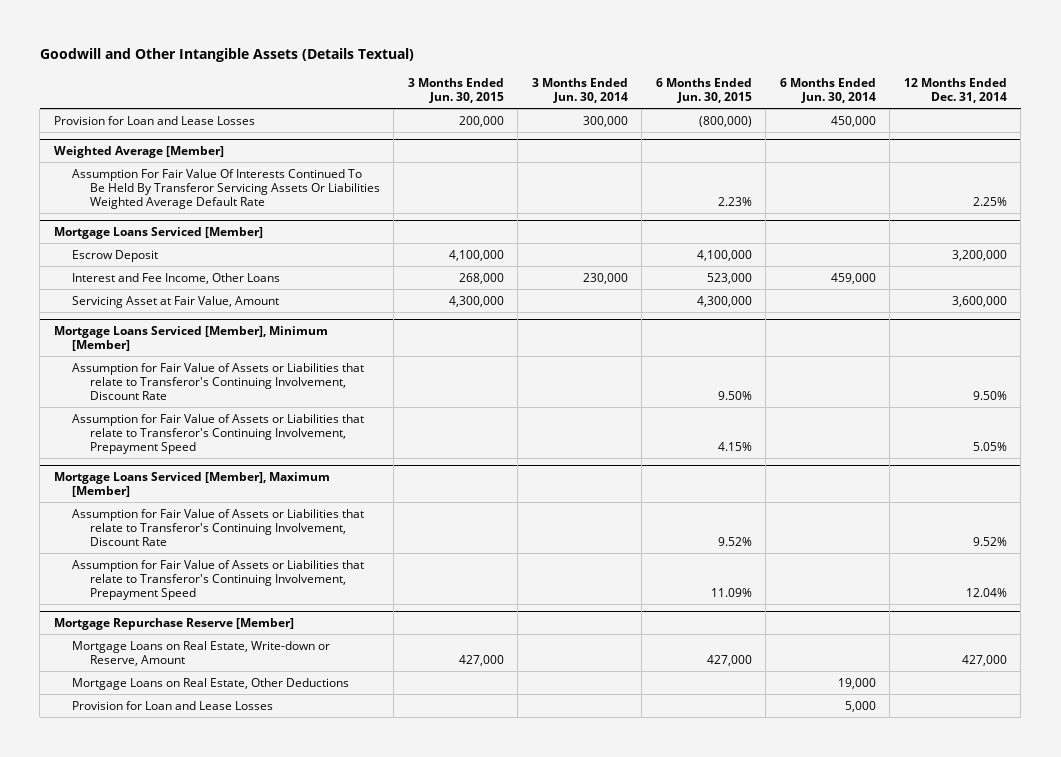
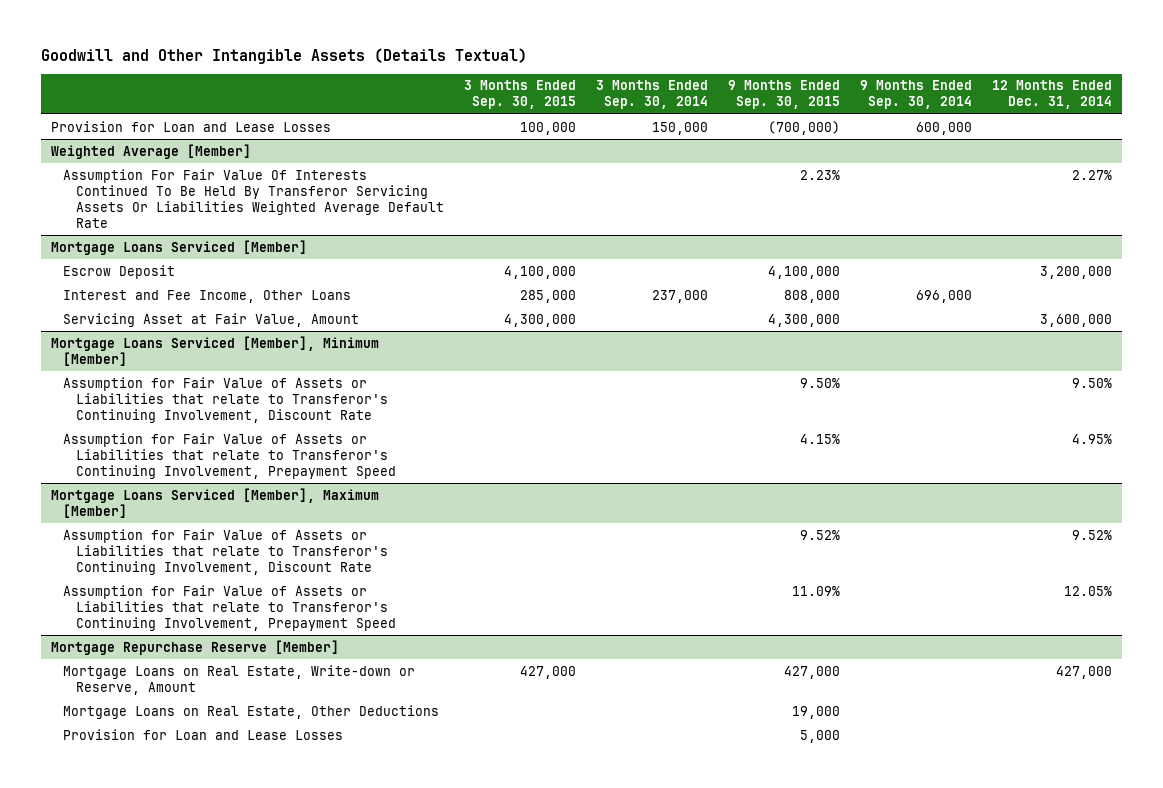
[407,77,504,104] 3 Months Ended Jun. 30, 2015 -> none
[531,77,628,104] 3 Months Ended Jun. 30, 2014 -> none
[655,77,752,104] 6 Months Ended Jun. 30, 2015 -> none
[779,77,876,104] 6 Months Ended Jun. 30, 2014 -> none
none -> [464,80,577,110] 3 Months Ended Sep. 30, 2015
none -> [596,80,709,110] 3 Months Ended Sep. 30, 2014
none -> [728,80,841,110] 9 Months Ended Sep. 30, 2015
none -> [860,80,973,110] 9 Months Ended Sep. 30, 2014
[972,197,1007,207] 2.25% -> [1072,169,1113,180] 2.27%
[972,442,1007,452] 5.05% -> [1072,433,1113,444] 4.95%
[965,588,1007,598] 12.04% -> [1064,585,1113,596] 12.05%

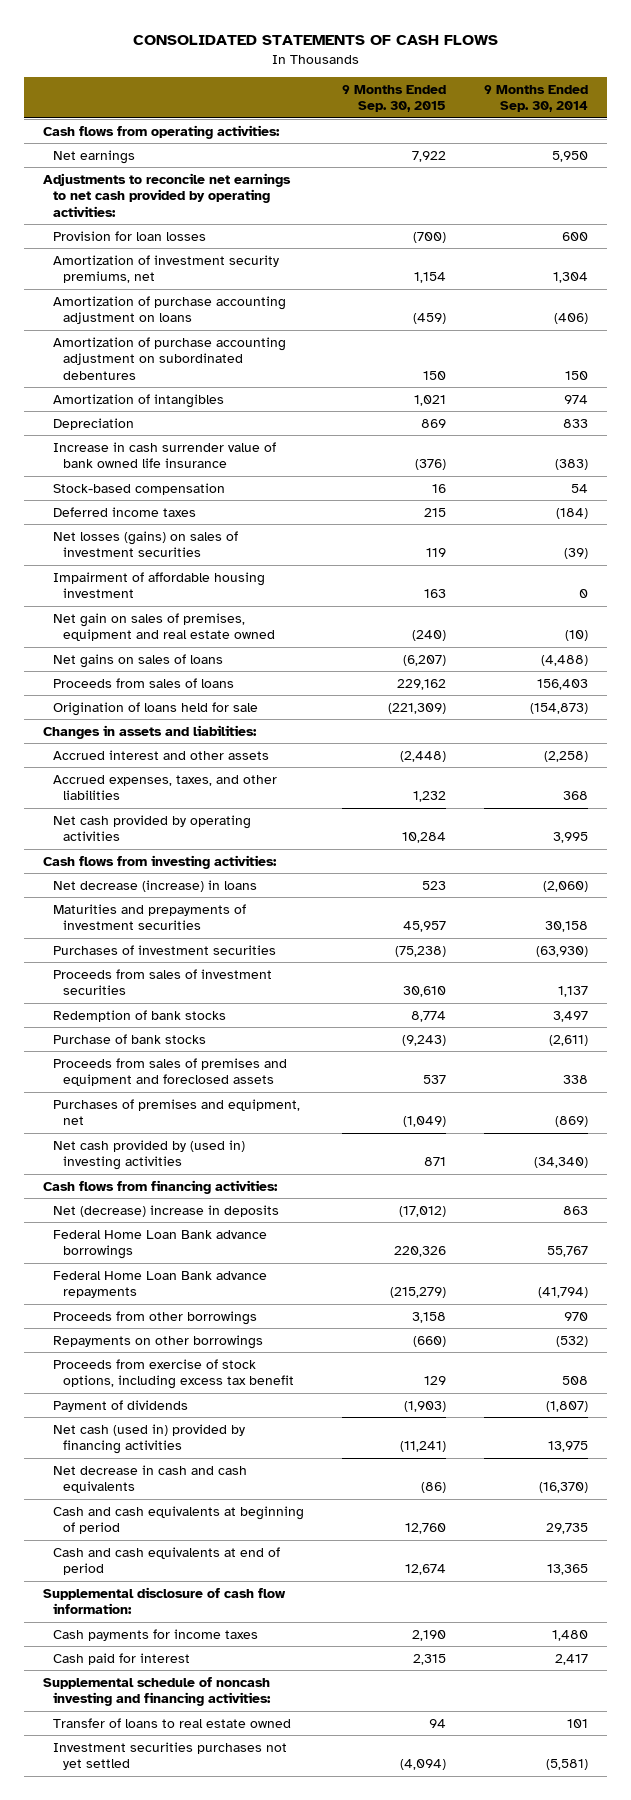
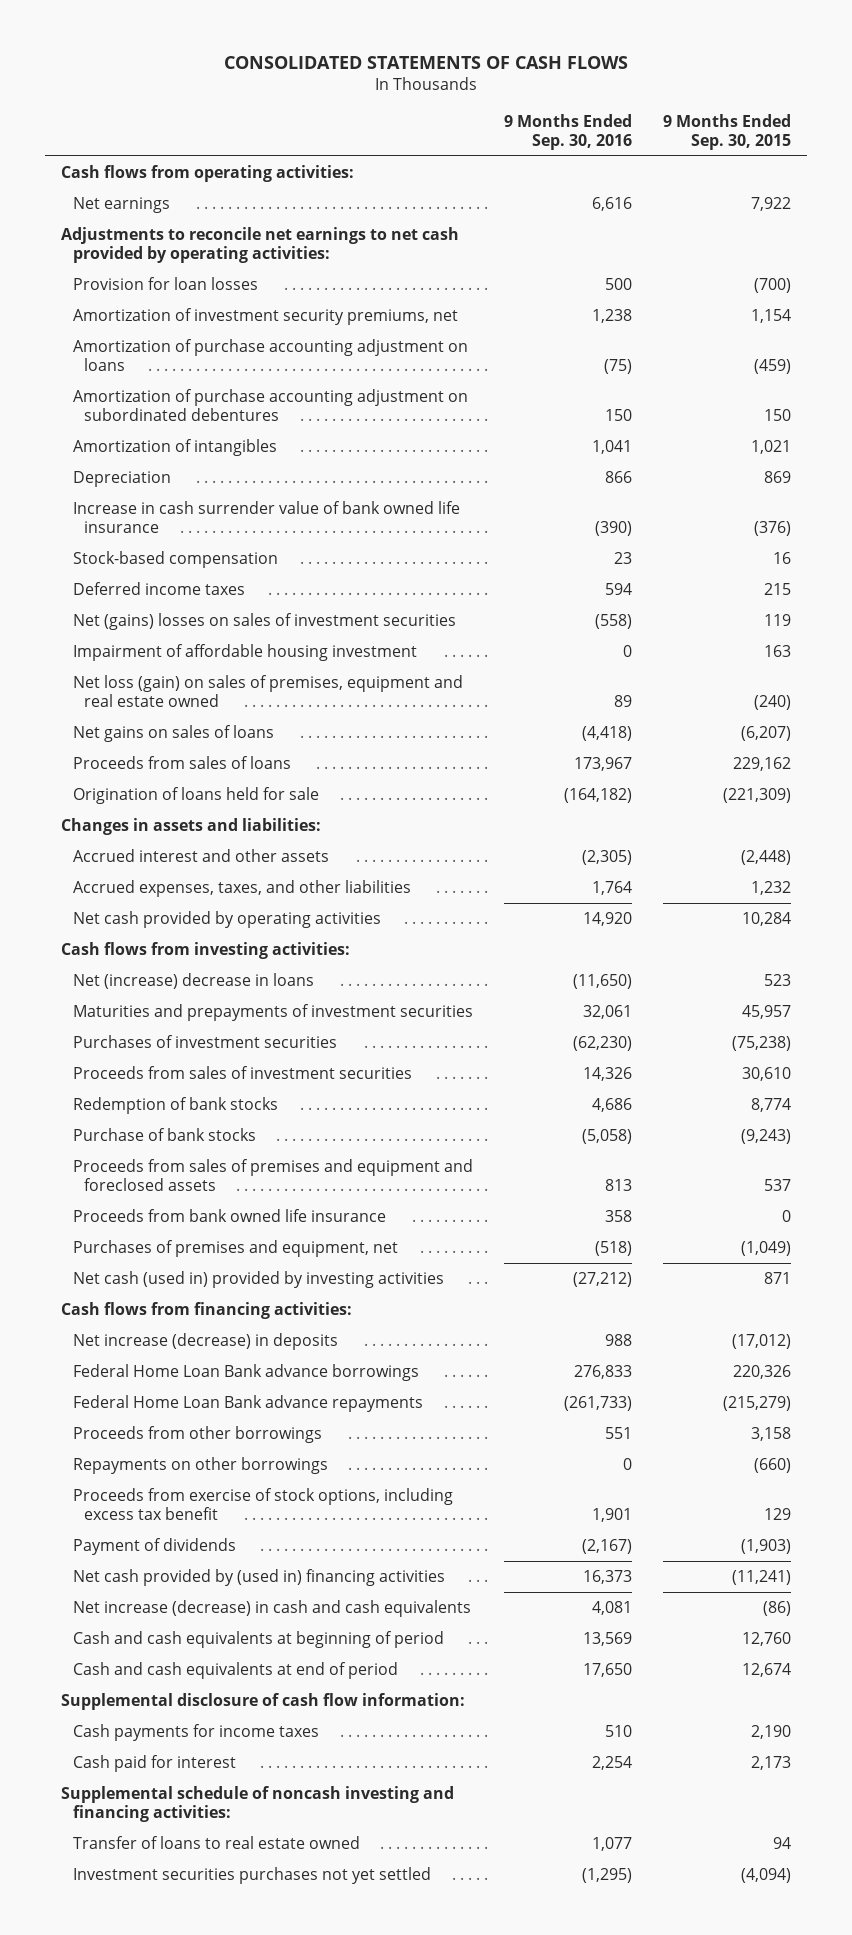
[484,84,589,113] 9 Months Ended Sep. 30, 2014 -> none
none -> [503,113,632,150] 9 Months Ended Sep. 30, 2016
[52,530,238,558] Net losses (gains) on sales of investment securities -> [72,613,456,631] Net (gains) losses on sales of investment securities
[52,612,275,642] Net gain on sales of premises, equipment and real estate owned -> [72,675,463,708] Net loss (gain) on sales of premises, equipment and real estate owned
[52,879,257,892] Net decrease (increase) in loans -> [72,973,314,990] Net (increase) decrease in loans
none -> [72,1209,386,1223] Proceeds from bank owned life insurance
[52,1139,245,1171] Net cash provided by (used in) investing activities -> [72,1271,444,1289] Net cash (used in) provided by investing activities
[52,1204,279,1217] Net (decrease) increase in deposits -> [72,1333,338,1351] Net increase (decrease) in deposits
[52,1423,245,1455] Net cash (used in) provided by financing activities -> [72,1569,445,1587] Net cash provided by (used in) financing activities
[52,1464,247,1494] Net decrease in cash and cash equivalents -> [72,1600,471,1618] Net increase (decrease) in cash and cash equivalents
[413,1653,447,1665] 2,315 -> [751,1756,792,1771] 2,173

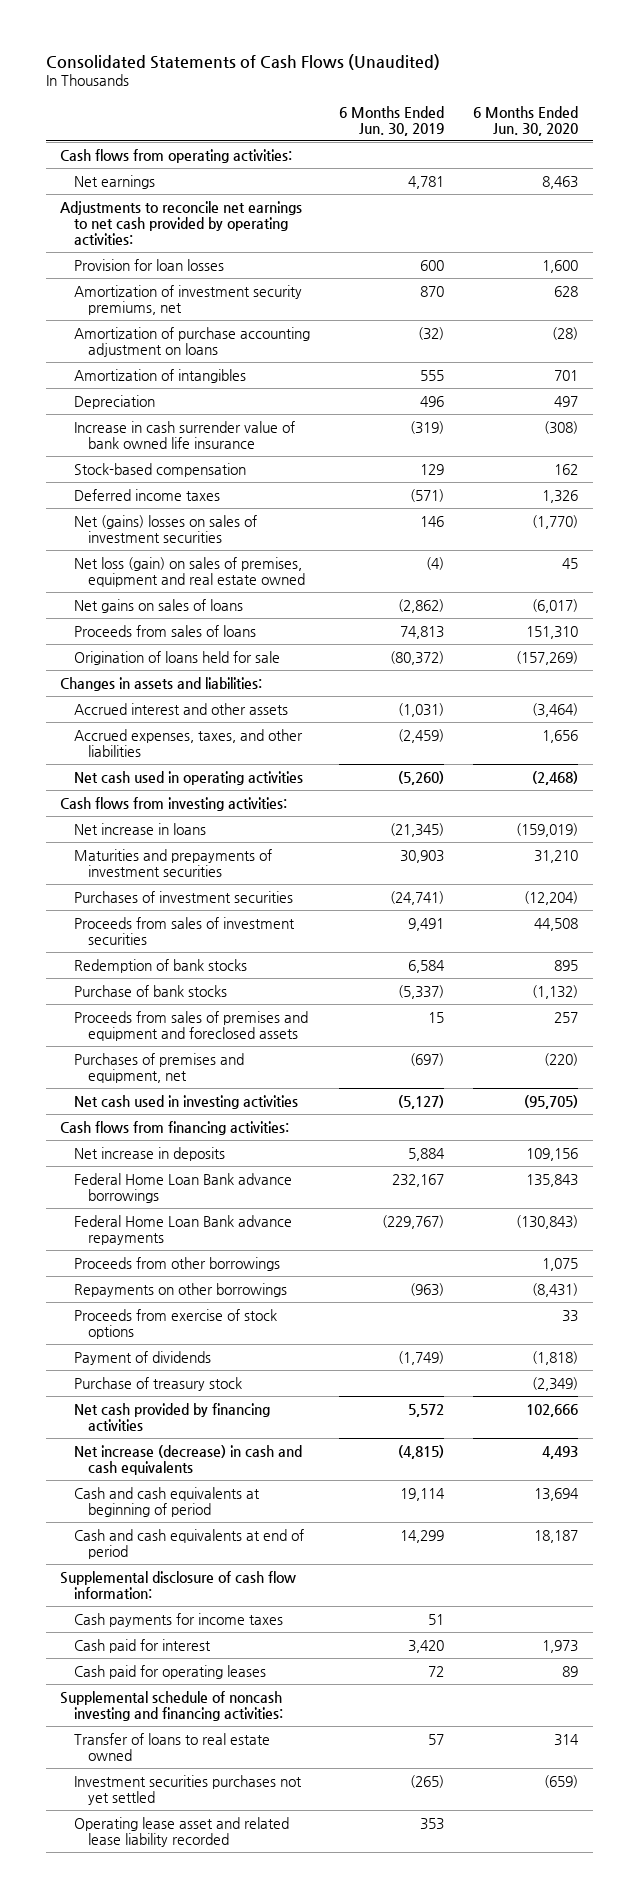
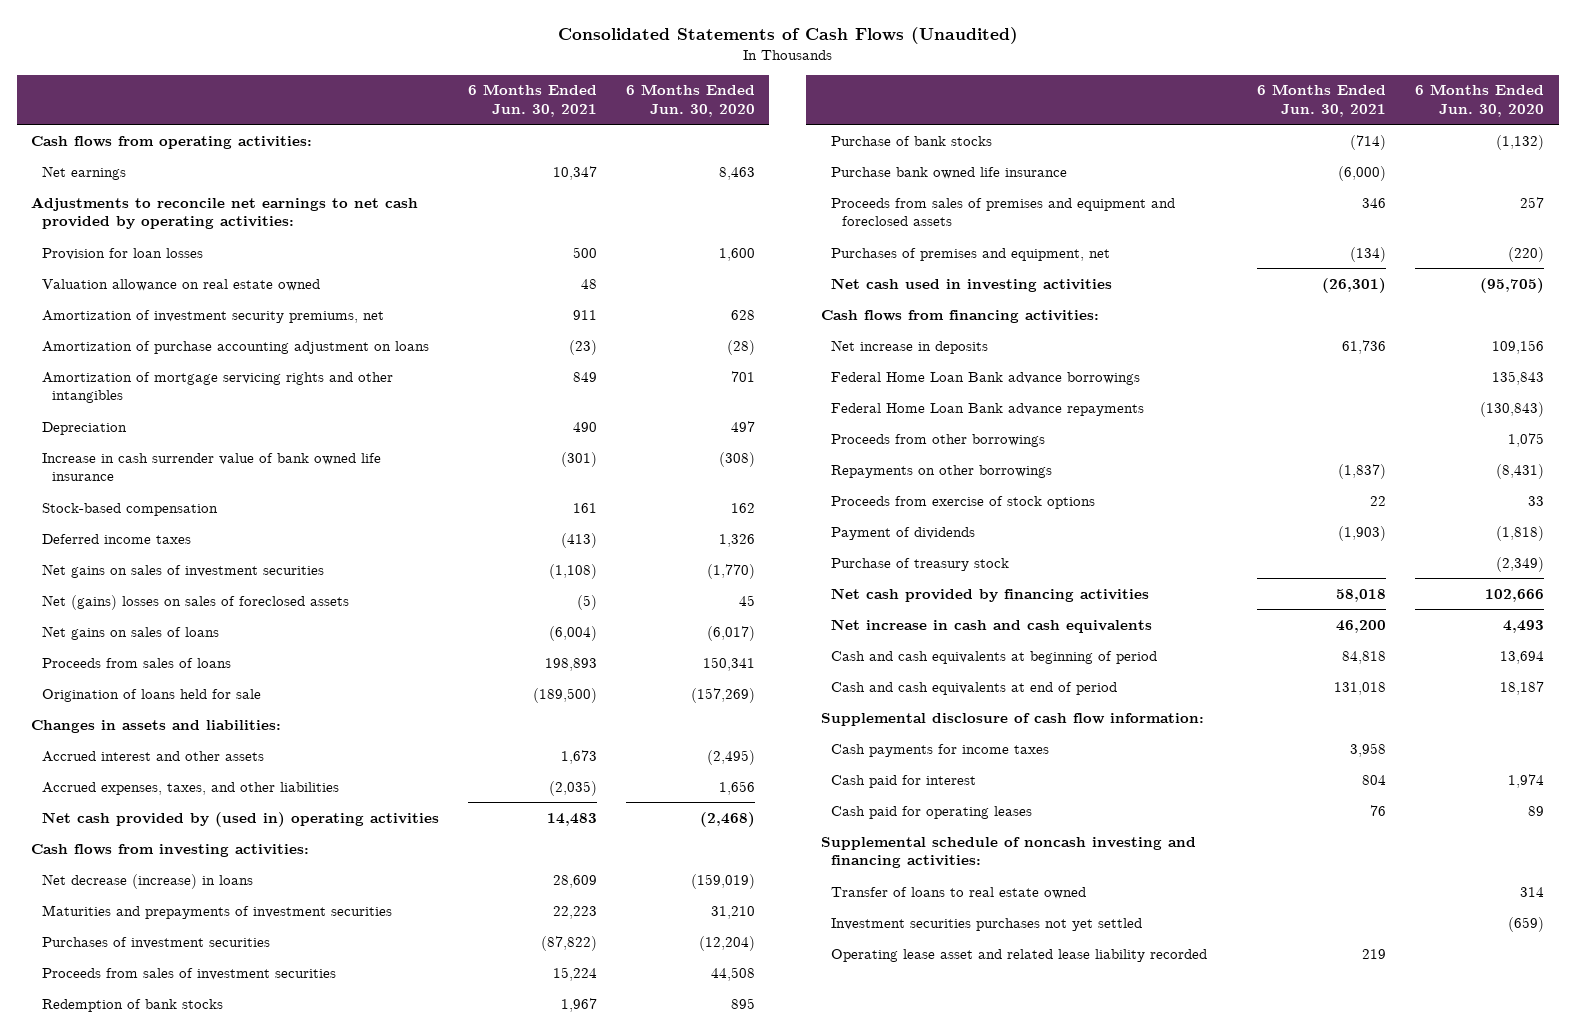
[339,105,445,136] 6 Months Ended Jun. 30, 2019 -> none
none -> [467,84,597,118] 6 Months Ended Jun. 30, 2021
none -> [41,278,320,291] Valuation allowance on real estate owned
[74,368,247,383] Amortization of intangibles -> [41,371,393,404] Amortization of mortgage servicing rights and other intangibles
[74,556,306,587] Net loss (gain) on sales of premises, equipment and real estate owned -> none
[74,514,258,543] Net (gains) losses on sales of investment securities -> [41,563,324,578] Net gains on sales of investment securities
none -> [41,594,349,610] Net (gains) losses on sales of foreclosed assets
[526,625,579,639] 151,310 -> [702,656,755,671] 150,341
[532,702,579,717] (3,464) -> [706,749,755,765] (2,495)
[74,770,304,785] Net cash used in operating activities -> [41,811,439,827] Net cash provided by (used in) operating activities
[74,822,207,835] Net increase in loans -> [41,873,253,889] Net decrease (increase) in loans
none -> [831,166,1068,179] Purchase bank owned life insurance
[74,1444,303,1475] Net increase (decrease) in cash and cash equivalents -> [831,618,1153,633] Net increase in cash and cash equivalents
[542,1639,579,1653] 1,973 -> [1508,773,1545,788] 1,974

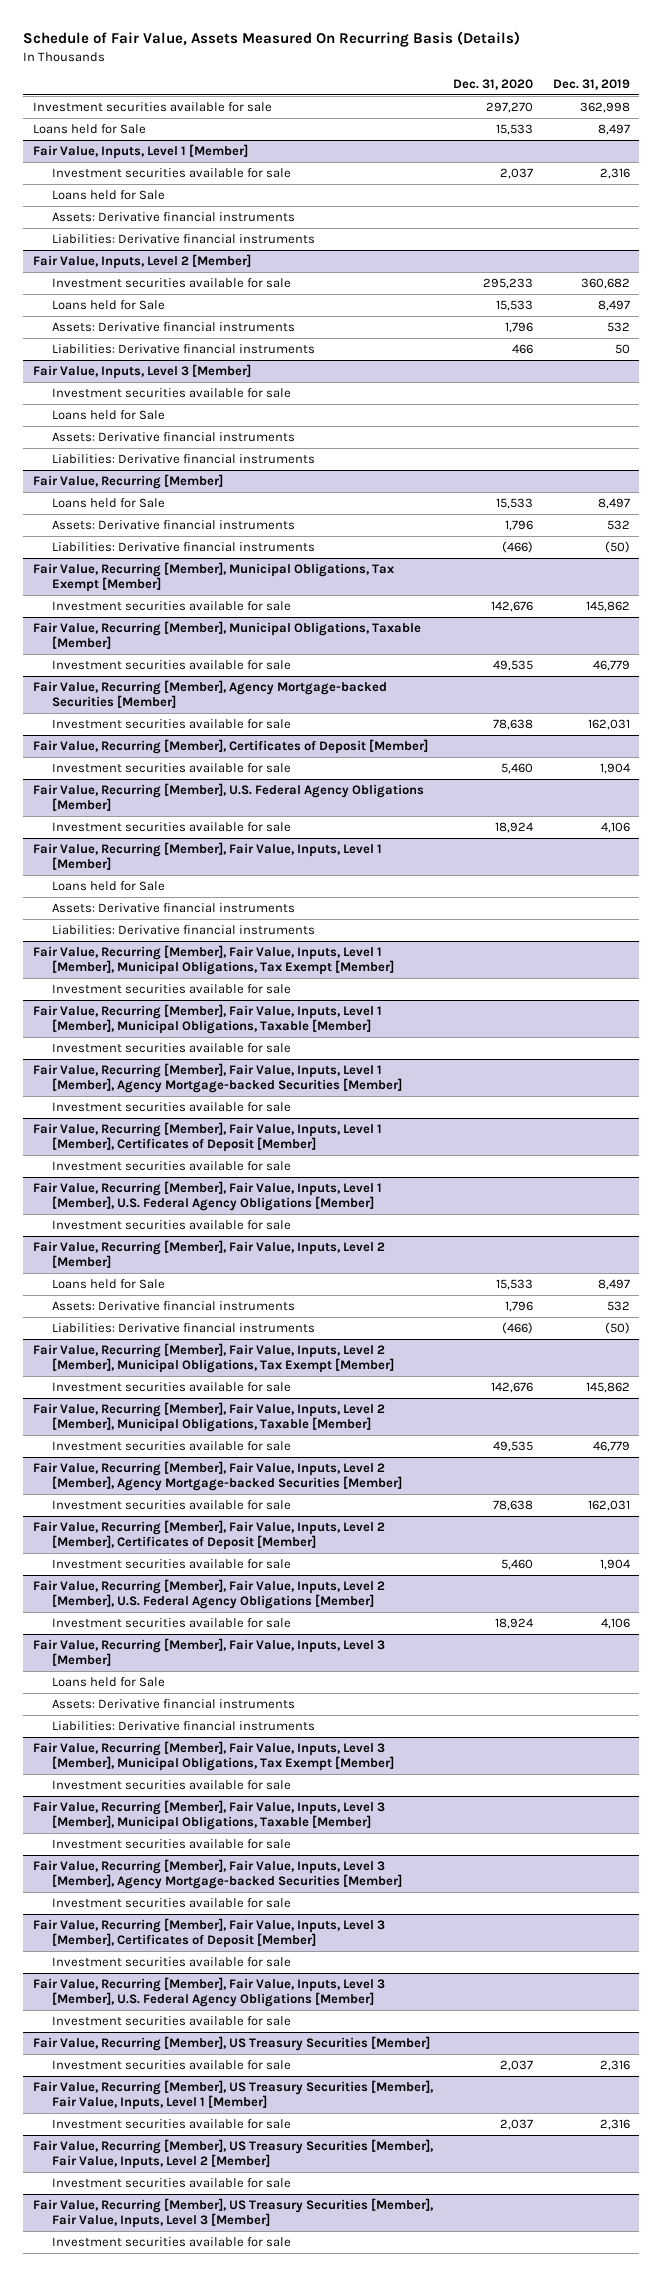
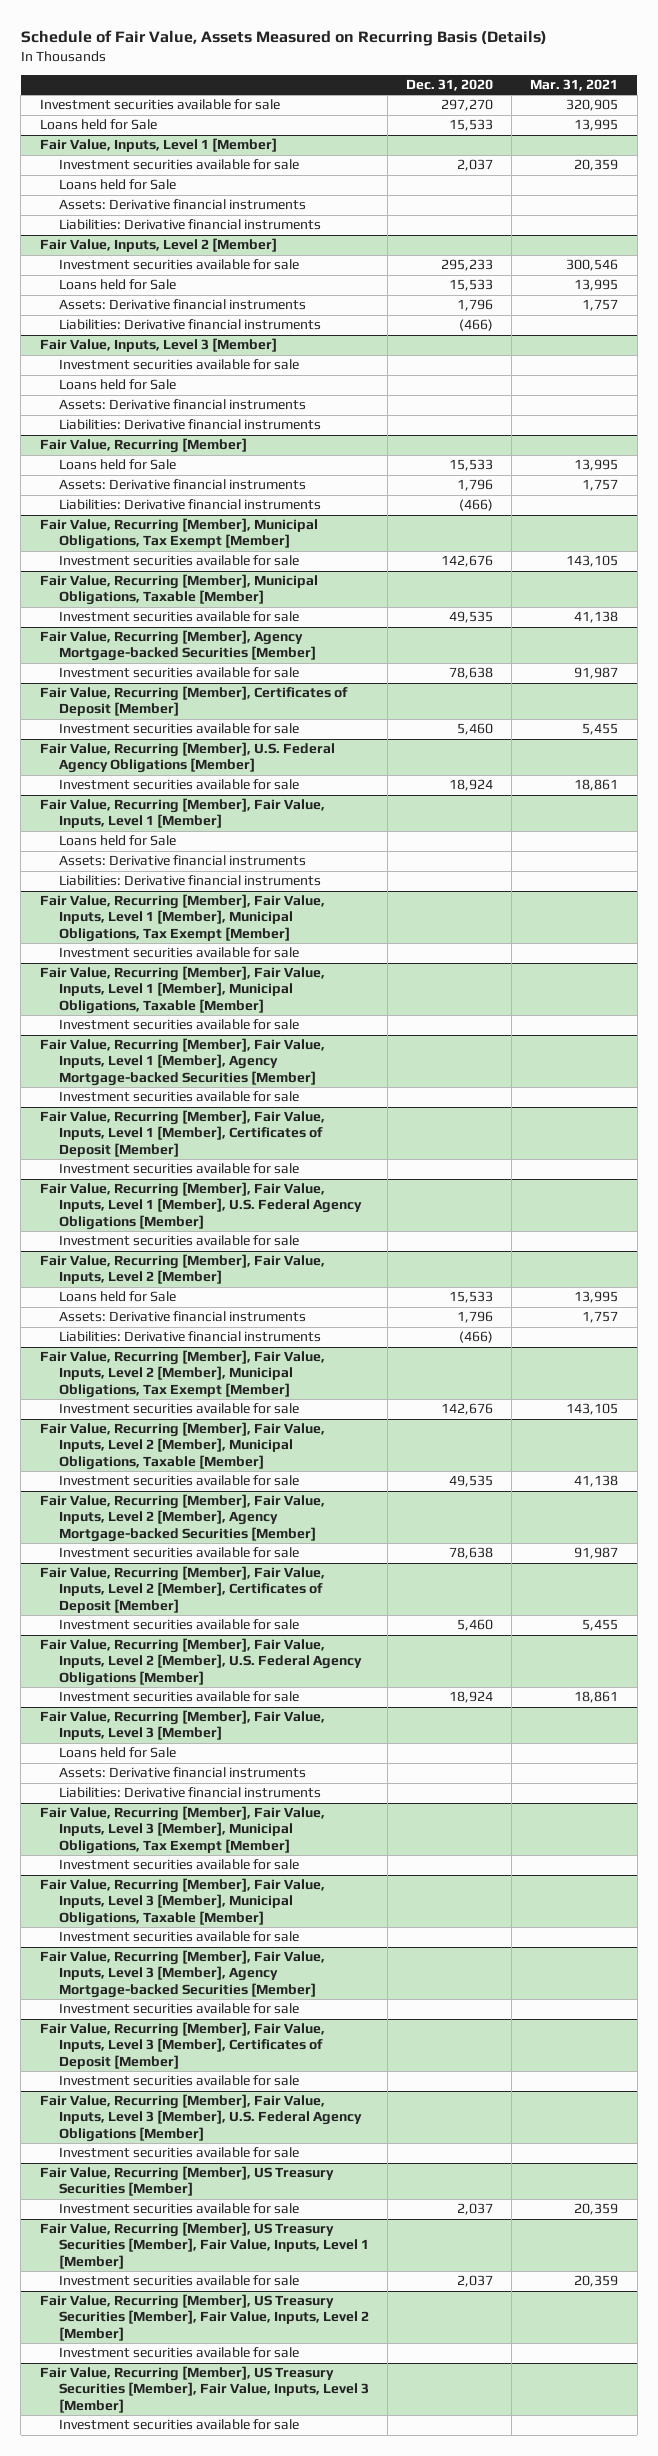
[23,31,521,48] Schedule of Fair Value, Assets Measured On Recurring Basis (Details) -> [20,30,547,47] Schedule of Fair Value, Assets Measured on Recurring Basis (Details)
[552,79,630,91] Dec. 31, 2019 -> none
none -> [530,79,619,92] Mar. 31, 2021
[511,343,533,354] 466 -> [459,319,494,332] (466)

